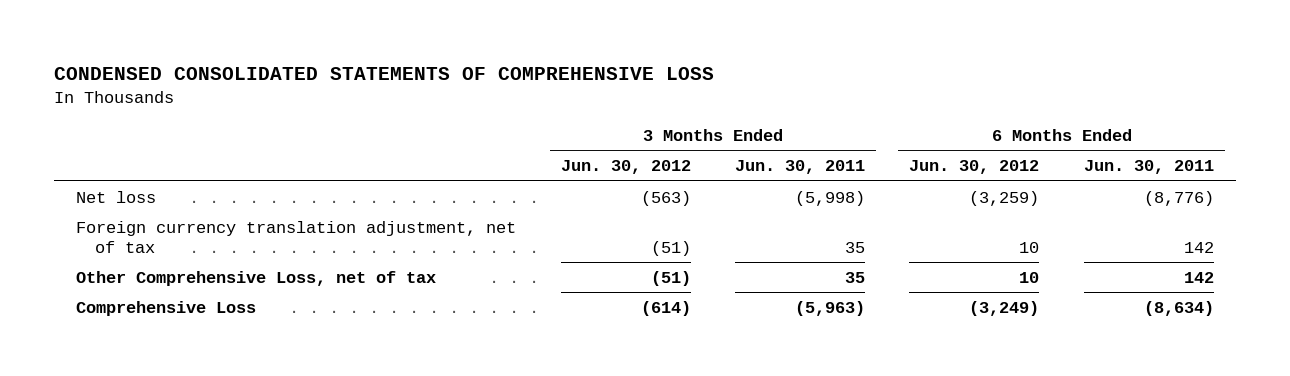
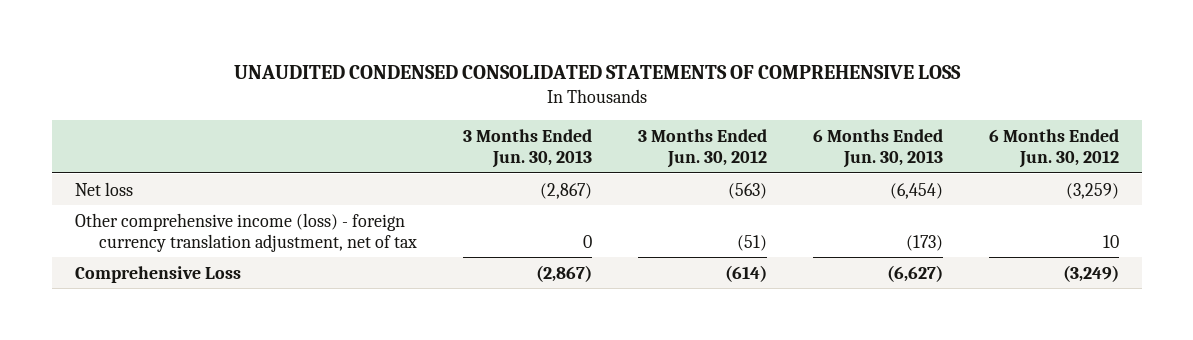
[54,67,715,81] CONDENSED CONSOLIDATED STATEMENTS OF COMPREHENSIVE LOSS -> [233,64,961,79] UNAUDITED CONDENSED CONSOLIDATED STATEMENTS OF COMPREHENSIVE LOSS
[735,160,866,175] Jun. 30, 2011 -> none
[1083,160,1214,175] Jun. 30, 2011 -> none
none -> [463,129,593,168] 3 Months Ended Jun. 30, 2013
none -> [813,129,944,168] 6 Months Ended Jun. 30, 2013
[76,270,437,286] Other Comprehensive Loss, net of tax -> none
[76,220,517,253] Foreign currency translation adjustment, net of tax -> [74,212,418,252] Other comprehensive income (loss) - foreign currency translation adjustment, net of tax

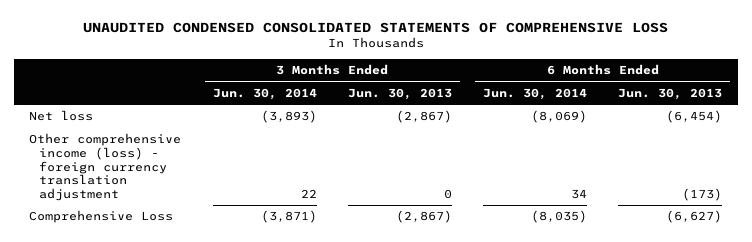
[638,129,768,168] 3 Months Ended Jun. 30, 2012 -> none
[988,129,1119,168] 6 Months Ended Jun. 30, 2012 -> none
none -> [212,87,317,100] Jun. 30, 2014
none -> [483,87,588,100] Jun. 30, 2014
[74,212,418,252] Other comprehensive income (loss) - foreign currency translation adjustment, net of tax -> [29,133,182,201] Other comprehensive income (loss) - foreign currency translation adjustment

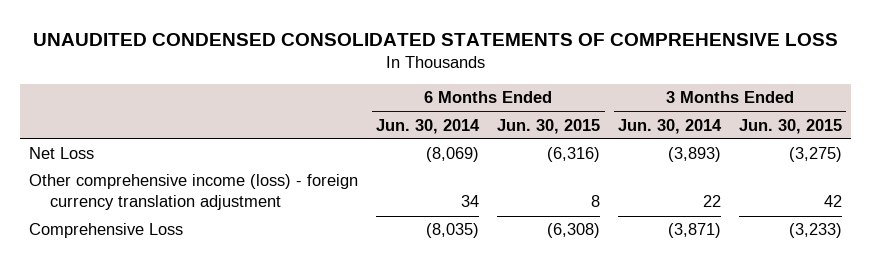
[347,87,452,100] Jun. 30, 2013 -> none
[618,87,723,100] Jun. 30, 2013 -> none
none -> [497,118,601,134] Jun. 30, 2015
none -> [738,118,842,134] Jun. 30, 2015
[29,110,94,122] Net loss -> [29,147,95,160] Net Loss

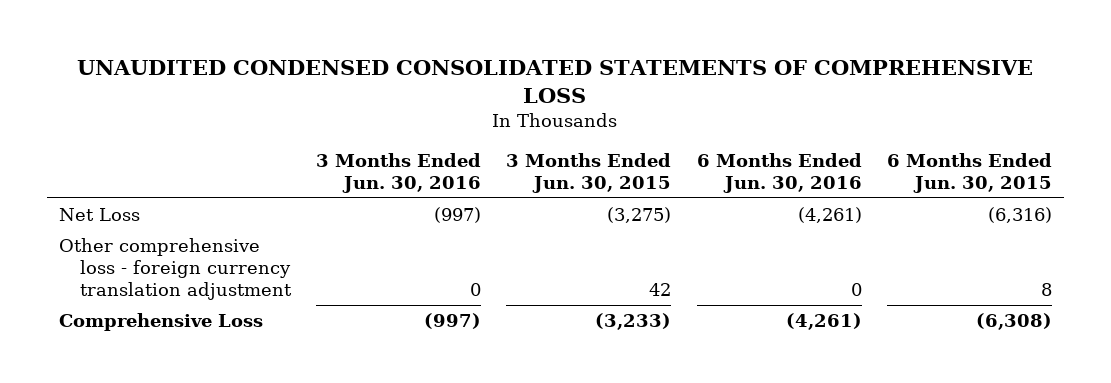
[376,118,481,134] Jun. 30, 2014 -> none
[618,118,723,134] Jun. 30, 2014 -> none
none -> [316,152,482,193] 3 Months Ended Jun. 30, 2016
none -> [696,152,862,193] 6 Months Ended Jun. 30, 2016
[29,174,359,211] Other comprehensive income (loss) - foreign currency translation adjustment -> [59,238,292,300] Other comprehensive loss - foreign currency translation adjustment

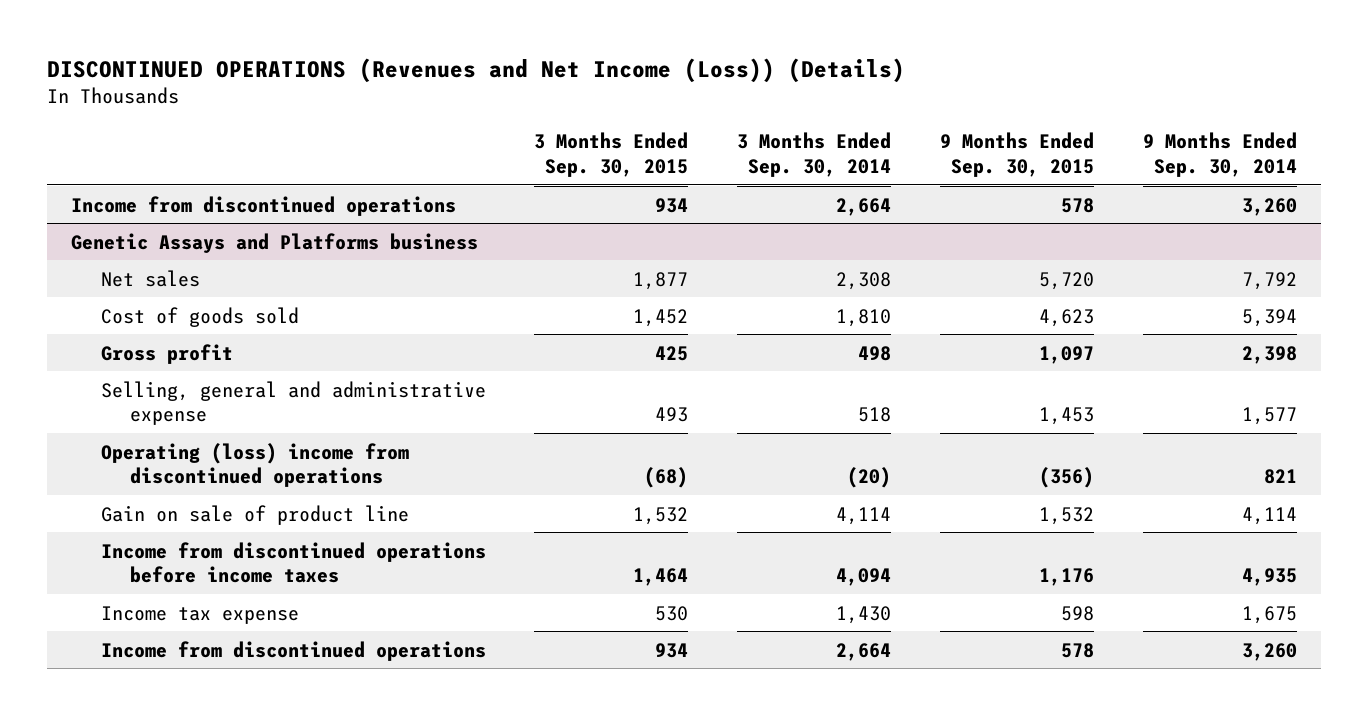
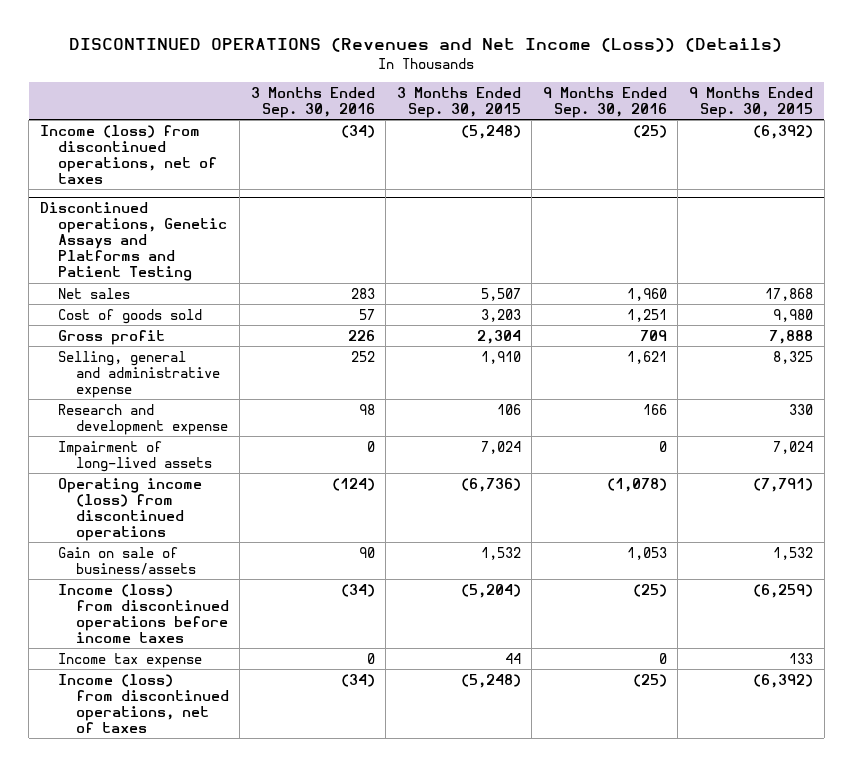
[737,132,892,178] 3 Months Ended Sep. 30, 2014 -> none
[1142,132,1297,178] 9 Months Ended Sep. 30, 2014 -> none
none -> [250,87,375,119] 3 Months Ended Sep. 30, 2016
none -> [542,87,667,119] 9 Months Ended Sep. 30, 2016
[71,232,479,253] Genetic Assays and Platforms business -> none
[71,195,457,216] Income from discontinued operations -> [39,124,217,185] Income (loss) from discontinued operations, net of taxes
[655,197,689,213] 934 -> [460,124,521,139] (5,248)
[1060,197,1094,213] 578 -> [752,124,813,139] (6,392)
none -> [39,201,227,282] Discontinued operations, Genetic Assays and Platforms and Patient Testing
[633,271,689,290] 1,877 -> [480,287,521,301] 5,507
[1038,271,1094,290] 5,720 -> [764,287,813,301] 17,868
[633,308,689,327] 1,452 -> [480,308,521,322] 3,203
[1038,308,1094,327] 4,623 -> [772,308,813,322] 9,980
[655,345,689,361] 425 -> [476,329,521,344] 2,304
[1038,345,1094,364] 1,097 -> [768,329,813,344] 7,888
[655,407,689,423] 493 -> [480,350,521,364] 1,910
[1038,407,1094,426] 1,453 -> [772,350,813,364] 8,325
none -> [57,403,228,435] Research and development expense
none -> [57,440,212,472] Impairment of long-lived assets
[100,442,409,488] Operating (loss) income from discontinued operations -> [57,477,202,542] Operating income (loss) from discontinued operations
[644,467,689,489] (68) -> [460,477,521,492] (6,736)
[1038,467,1094,489] (356) -> [752,477,813,492] (7,791)
[100,504,409,525] Gain on sale of product line -> [57,546,196,575] Gain on sale of business/assets
[100,541,486,584] Income from discontinued operations before income taxes -> [57,583,229,644] Income (loss) from discontinued operations before income taxes
[633,568,689,587] 1,464 -> [460,583,521,598] (5,204)
[1038,568,1094,587] 1,176 -> [752,583,813,598] (6,259)
[655,605,689,621] 530 -> [504,652,521,664] 44
[1060,605,1094,621] 598 -> [788,652,813,664] 133
[100,640,486,661] Income from discontinued operations -> [57,673,229,734] Income (loss) from discontinued operations, net of taxes
[655,642,689,658] 934 -> [460,673,521,688] (5,248)
[1060,642,1094,658] 578 -> [752,673,813,688] (6,392)

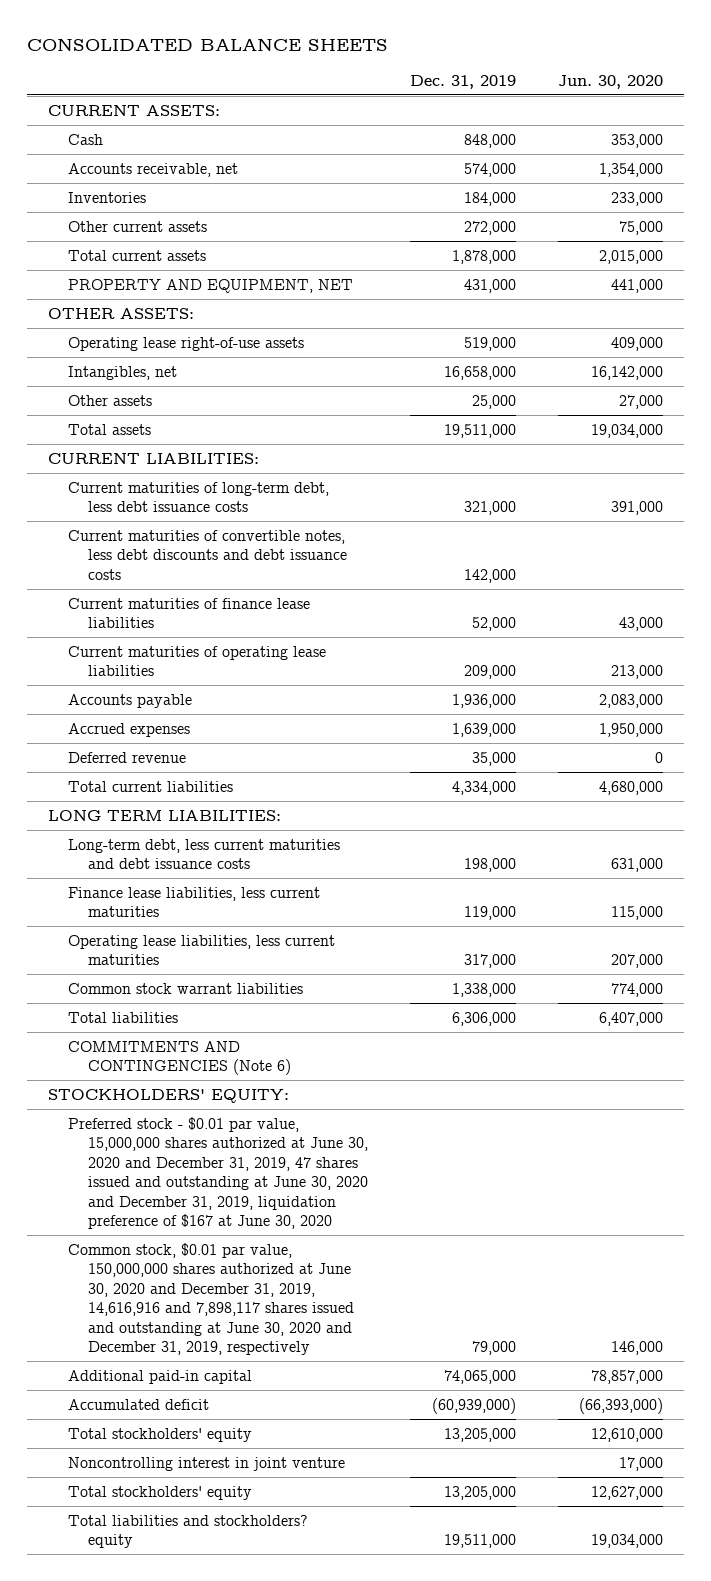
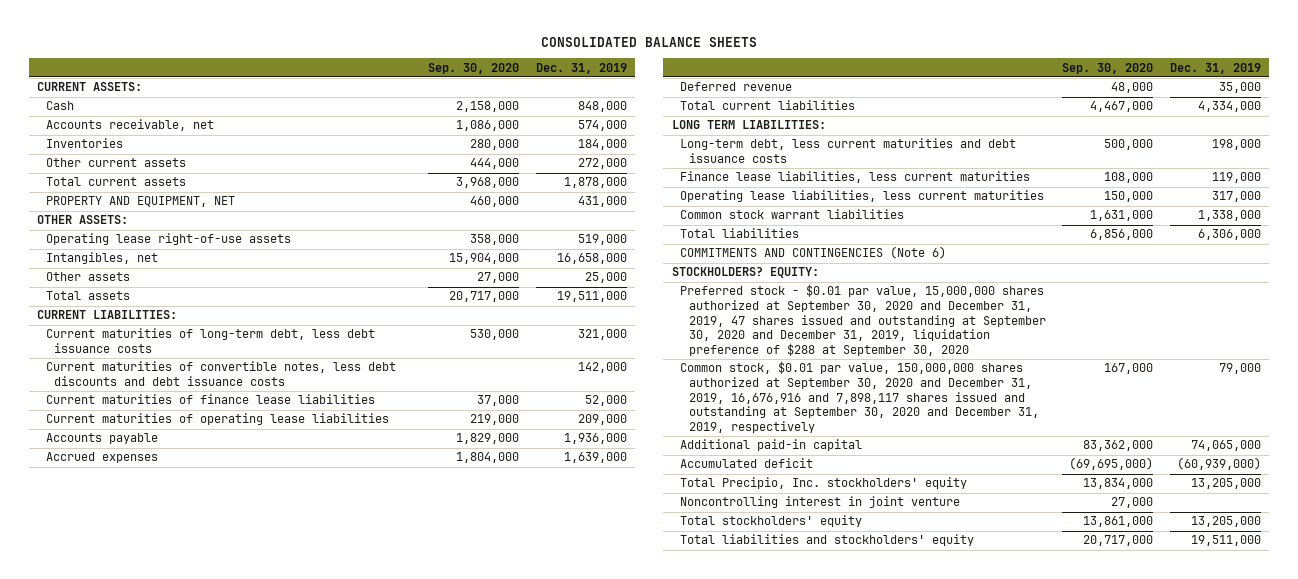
[558,74,664,89] Jun. 30, 2020 -> none
none -> [427,62,519,74] Sep. 30, 2020
[47,1088,289,1103] STOCKHOLDERS' EQUITY: -> [671,267,819,279] STOCKHOLDERS? EQUITY:
[68,1116,369,1229] Preferred stock - $0.01 par value, 15,000,000 shares authorized at June 30, 2020 and December 31, 2019, 47 shares issued and outstanding at June 30, 2020 and December 31, 2019, liquidation preference of $167 at June 30, 2020 -> [680,284,1046,356] Preferred stock - $0.01 par value, 15,000,000 shares authorized at September 30, 2020 and December 31, 2019, 47 shares issued and outstanding at September 30, 2020 and December 31, 2019, liquidation preference of $288 at September 30, 2020
[68,1242,355,1355] Common stock, $0.01 par value, 150,000,000 shares authorized at June 30, 2020 and December 31, 2019, 14,616,916 and 7,898,117 shares issued and outstanding at June 30, 2020 and December 31, 2019, respectively -> [680,361,1039,433] Common stock, $0.01 par value, 150,000,000 shares authorized at September 30, 2020 and December 31, 2019, 16,676,916 and 7,898,117 shares issued and outstanding at September 30, 2020 and December 31, 2019, respectively
[68,1427,253,1442] Total stockholders' equity -> [680,477,968,490] Total Precipio, Inc. stockholders' equity
[68,1514,309,1549] Total liabilities and stockholders? equity -> [680,534,975,547] Total liabilities and stockholders' equity

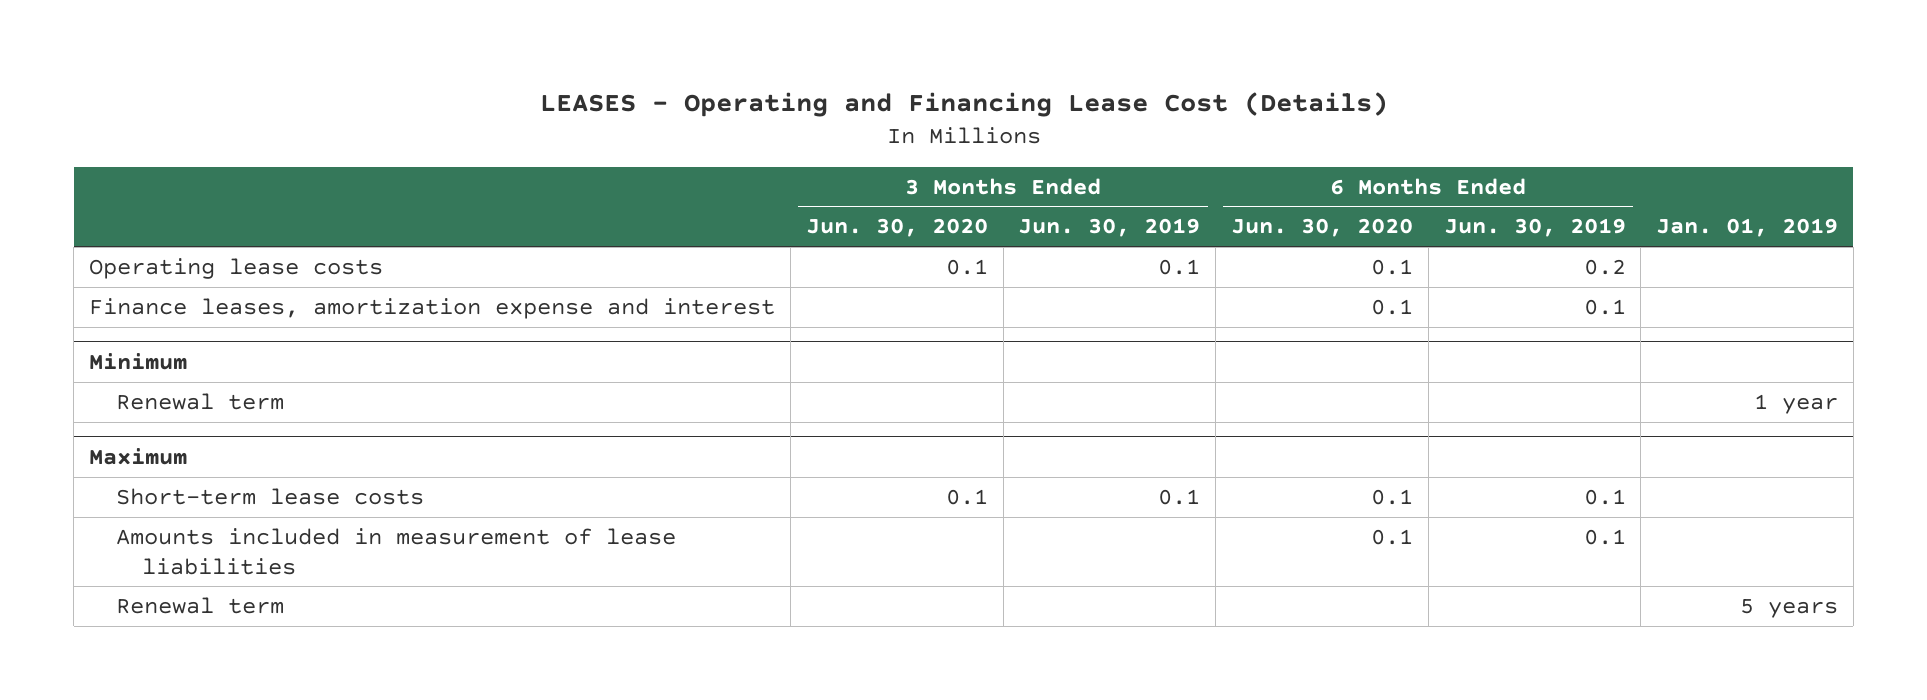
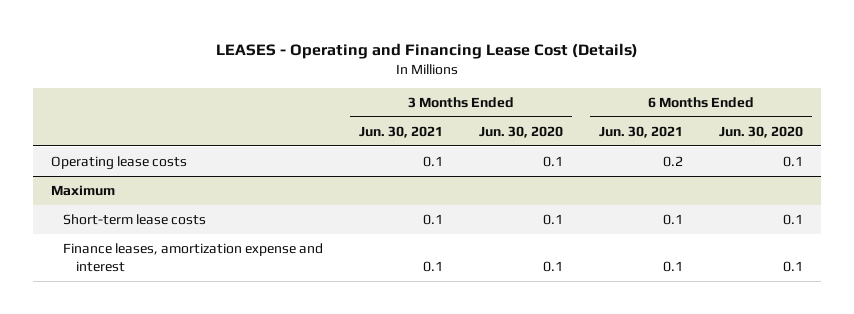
[1018,218,1201,238] Jun. 30, 2019 -> none
[1443,218,1626,238] Jun. 30, 2019 -> none
[1656,218,1839,238] Jan. 01, 2019 -> none
none -> [359,125,444,138] Jun. 30, 2021
none -> [599,125,684,138] Jun. 30, 2021
[89,297,776,319] Finance leases, amortization expense and interest -> none
[89,352,188,370] Minimum -> none
[115,392,284,410] Renewal term -> none
[115,527,676,575] Amounts included in measurement of lease liabilities -> none
[115,596,284,614] Renewal term -> none
none -> [63,243,324,272] Finance leases, amortization expense and interest

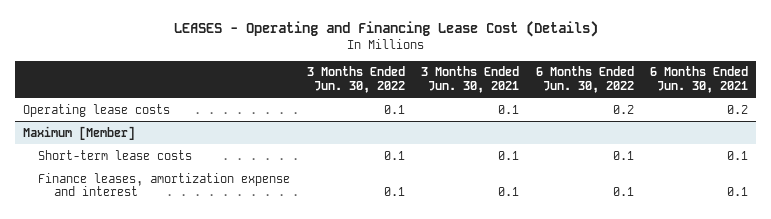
[479,125,564,138] Jun. 30, 2020 -> none
[719,125,804,138] Jun. 30, 2020 -> none
none -> [306,66,405,94] 3 Months Ended Jun. 30, 2022
none -> [535,66,634,94] 6 Months Ended Jun. 30, 2022
[51,185,116,197] Maximum -> [22,125,135,140] Maximum [Member]

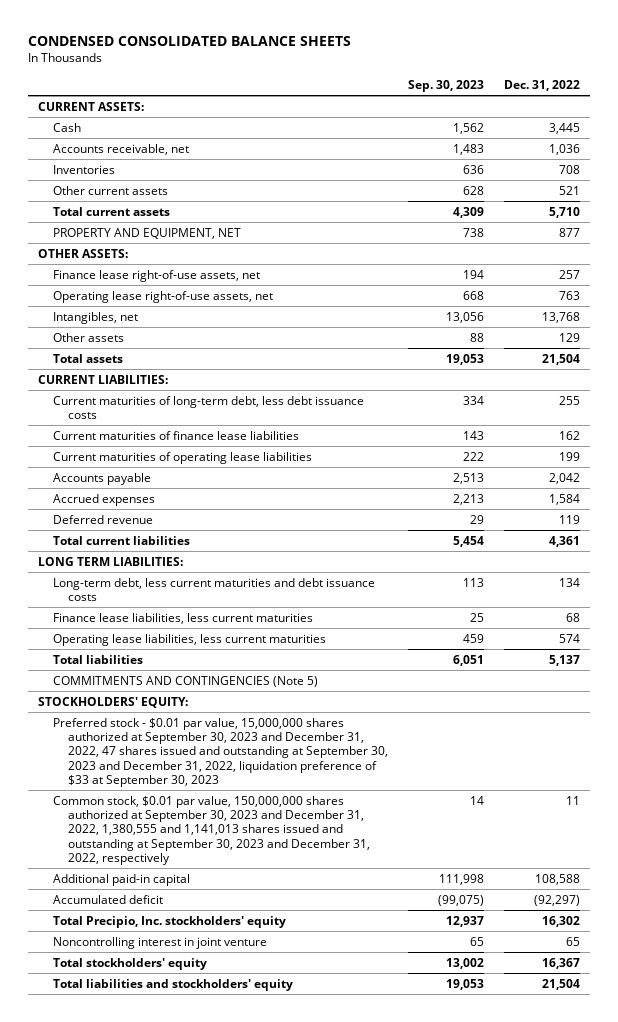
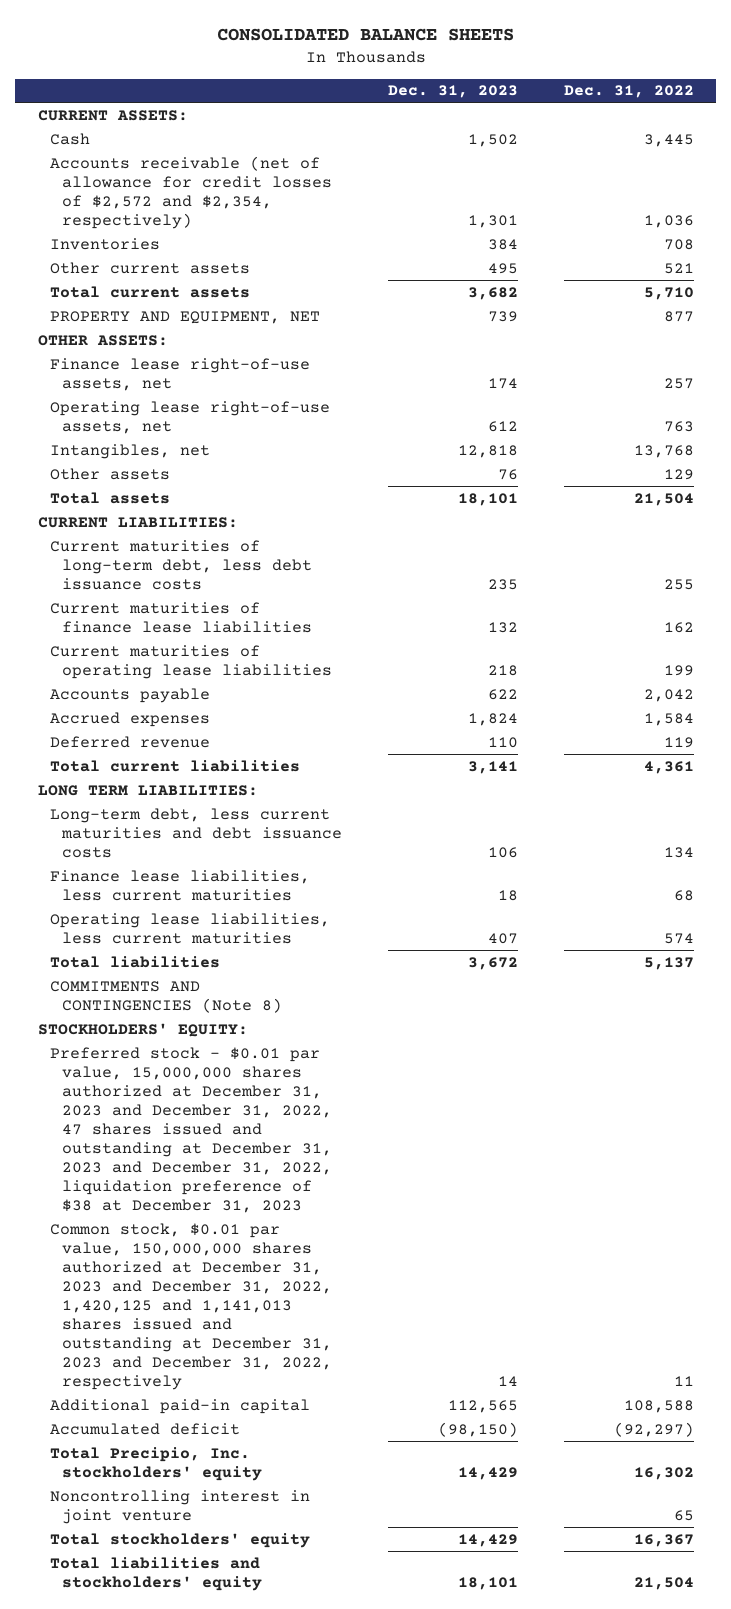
[28,36,352,47] CONDENSED CONSOLIDATED BALANCE SHEETS -> [216,28,514,42] CONSOLIDATED BALANCE SHEETS
[407,79,484,92] Sep. 30, 2023 -> none
none -> [387,85,518,99] Dec. 31, 2023
[52,143,189,155] Accounts receivable, net -> [49,155,333,229] Accounts receivable (net of allowance for credit losses of $2,572 and $2,354, respectively)
[52,675,318,687] COMMITMENTS AND CONTINGENCIES (Note 5) -> [49,980,283,1013] COMMITMENTS AND CONTINGENCIES (Note 8)
[52,717,388,788] Preferred stock - $0.01 par value, 15,000,000 shares authorized at September 30, 2023 and December 31, 2022, 47 shares issued and outstanding at September 30, 2023 and December 31, 2022, liquidation preference of $33 at September 30, 2023 -> [49,1046,333,1214] Preferred stock - $0.01 par value, 15,000,000 shares authorized at December 31, 2023 and December 31, 2022, 47 shares issued and outstanding at December 31, 2023 and December 31, 2022, liquidation preference of $38 at December 31, 2023
[52,795,370,866] Common stock, $0.01 par value, 150,000,000 shares authorized at September 30, 2023 and December 31, 2022, 1,380,555 and 1,141,013 shares issued and outstanding at September 30, 2023 and December 31, 2022, respectively -> [49,1222,333,1391] Common stock, $0.01 par value, 150,000,000 shares authorized at December 31, 2023 and December 31, 2022, 1,420,125 and 1,141,013 shares issued and outstanding at December 31, 2023 and December 31, 2022, respectively

